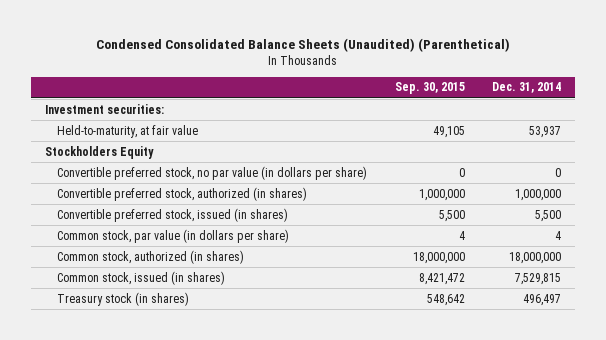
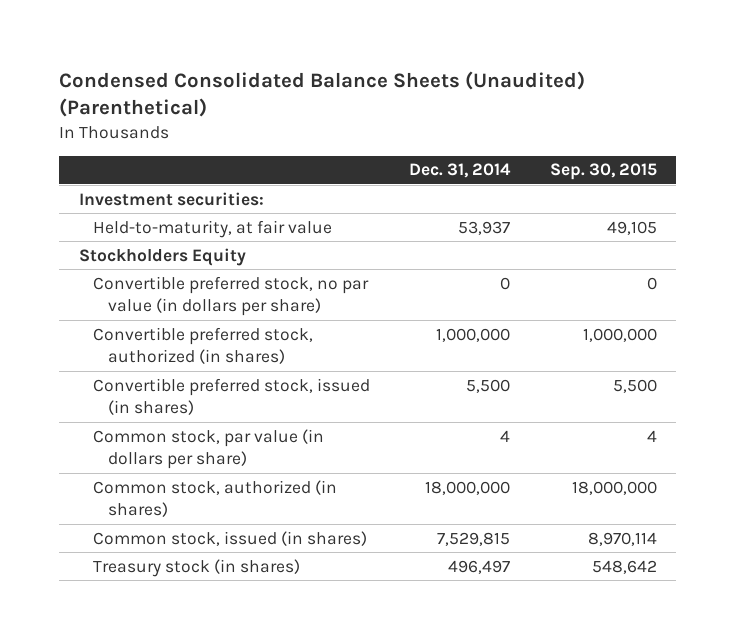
[418,272,465,285] 8,421,472 -> [587,531,657,546] 8,970,114

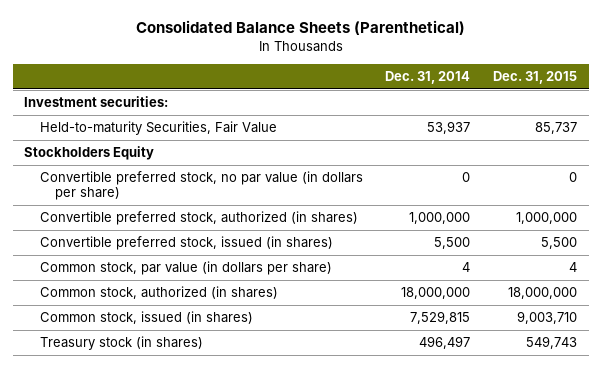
[59,70,586,118] Condensed Consolidated Balance Sheets (Unaudited) (Parenthetical) -> [135,19,465,35] Consolidated Balance Sheets (Parenthetical)
[549,163,657,181] Sep. 30, 2015 -> none
none -> [493,71,578,85] Dec. 31, 2015
[93,219,333,238] Held-to-maturity, at fair value -> [39,121,277,136] Held-to-maturity Securities, Fair Value

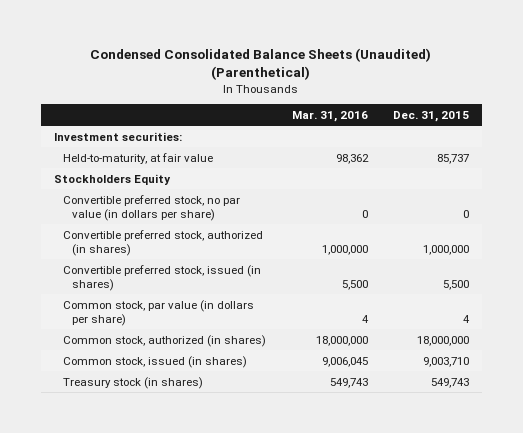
[135,19,465,35] Consolidated Balance Sheets (Parenthetical) -> [90,47,432,81] Condensed Consolidated Balance Sheets (Unaudited) (Parenthetical)
[385,71,471,85] Dec. 31, 2014 -> none
none -> [291,111,368,123] Mar. 31, 2016
[39,121,277,136] Held-to-maturity Securities, Fair Value -> [62,152,213,164] Held-to-maturity, at fair value

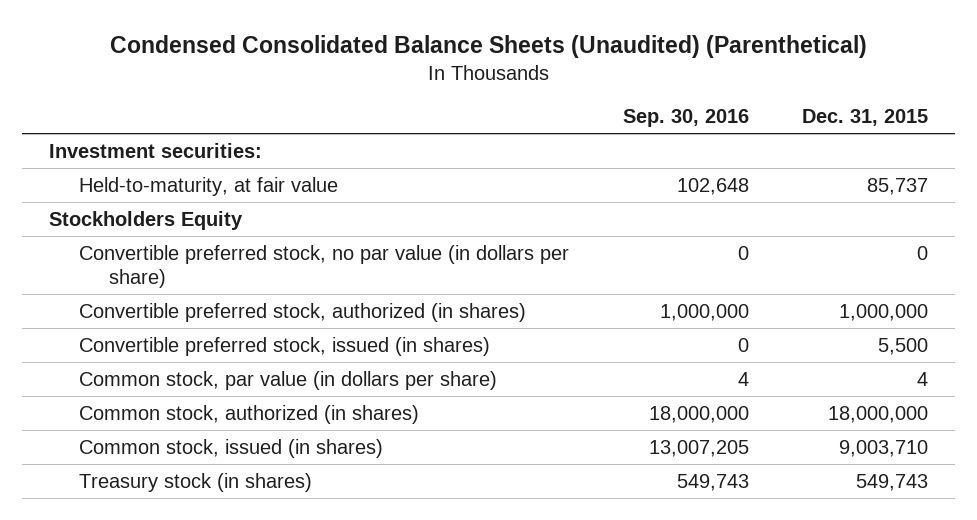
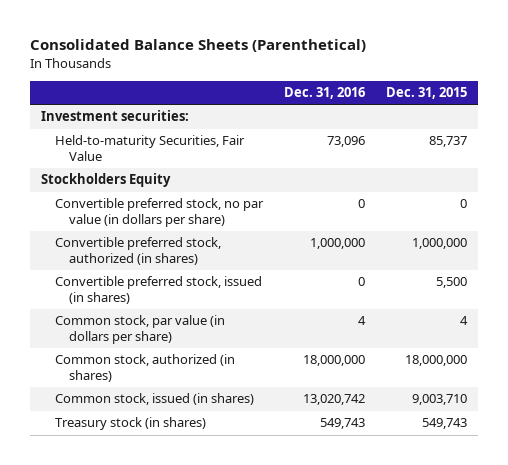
[109,34,867,58] Condensed Consolidated Balance Sheets (Unaudited) (Parenthetical) -> [30,39,367,53] Consolidated Balance Sheets (Parenthetical)
[622,109,749,128] Sep. 30, 2016 -> none
none -> [284,87,366,100] Dec. 31, 2016
[78,176,338,196] Held-to-maturity, at fair value -> [54,135,245,162] Held-to-maturity Securities, Fair Value

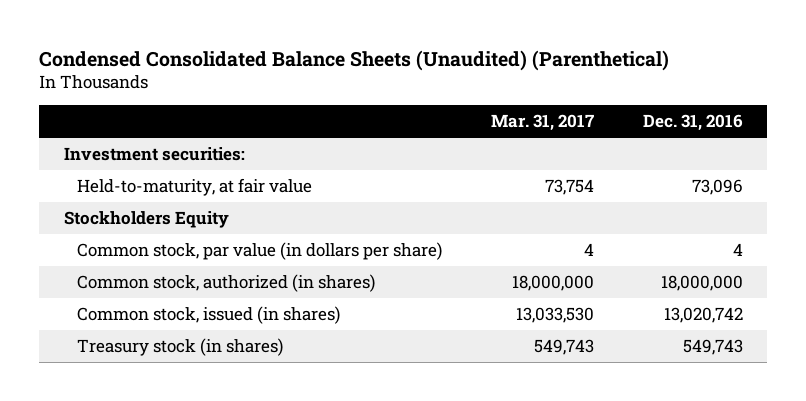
[30,39,367,53] Consolidated Balance Sheets (Parenthetical) -> [39,49,670,71] Condensed Consolidated Balance Sheets (Unaudited) (Parenthetical)
[386,87,468,100] Dec. 31, 2015 -> none
none -> [490,114,594,132] Mar. 31, 2017
[54,135,245,162] Held-to-maturity Securities, Fair Value -> [76,178,312,197] Held-to-maturity, at fair value
[54,198,264,228] Convertible preferred stock, no par value (in dollars per share) -> none
[54,237,221,266] Convertible preferred stock, authorized (in shares) -> none
[54,276,262,305] Convertible preferred stock, issued (in shares) -> none

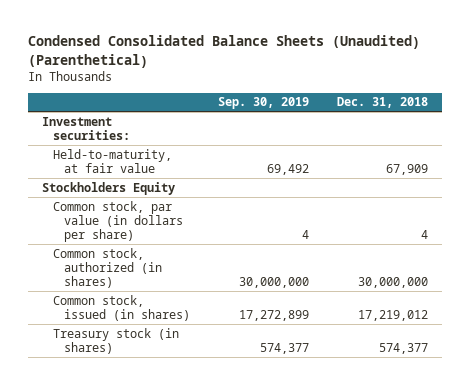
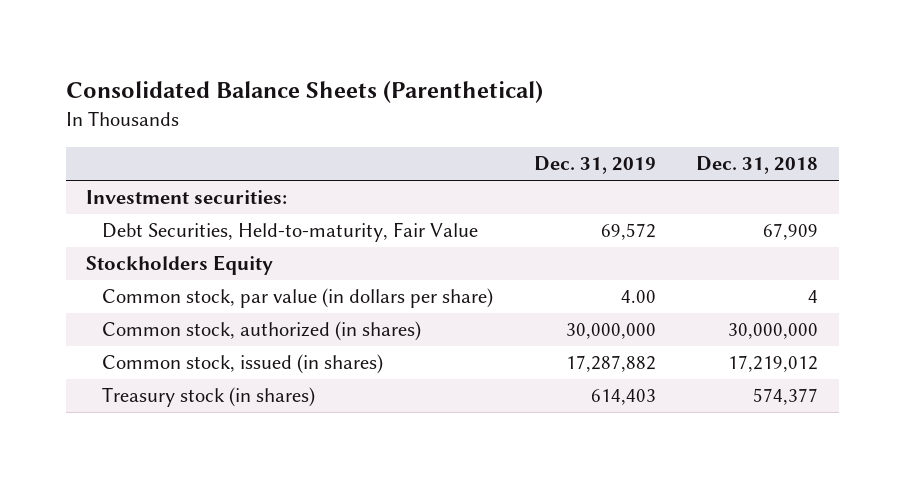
[27,35,420,68] Condensed Consolidated Balance Sheets (Unaudited) (Parenthetical) -> [65,80,543,103] Consolidated Balance Sheets (Parenthetical)
[218,97,310,110] Sep. 30, 2019 -> none
none -> [533,156,656,175] Dec. 31, 2019
[52,148,172,173] Held-to-maturity, at fair value -> [102,222,479,243] Debt Securities, Held-to-maturity, Fair Value

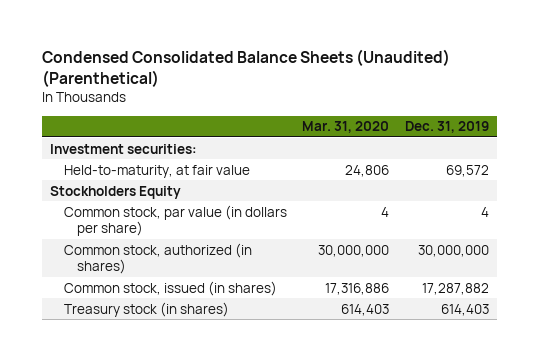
[65,80,543,103] Consolidated Balance Sheets (Parenthetical) -> [42,48,451,87] Condensed Consolidated Balance Sheets (Unaudited) (Parenthetical)
[696,156,819,175] Dec. 31, 2018 -> none
none -> [302,121,390,134] Mar. 31, 2020
[102,222,479,243] Debt Securities, Held-to-maturity, Fair Value -> [63,164,250,178] Held-to-maturity, at fair value
[620,290,656,304] 4.00 -> [481,206,490,217] 4

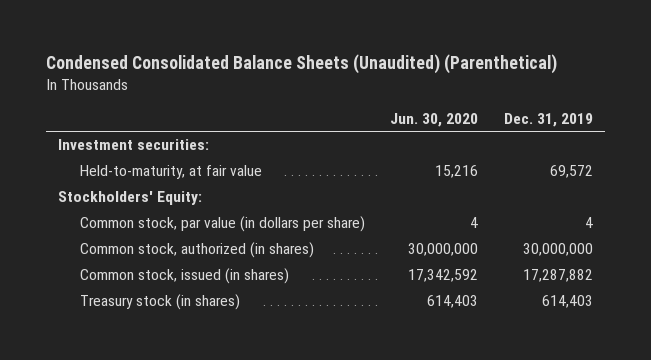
[302,121,390,134] Mar. 31, 2020 -> none
none -> [390,112,479,127] Jun. 30, 2020
[49,185,181,199] Stockholders Equity -> [58,191,203,206] Stockholders' Equity:

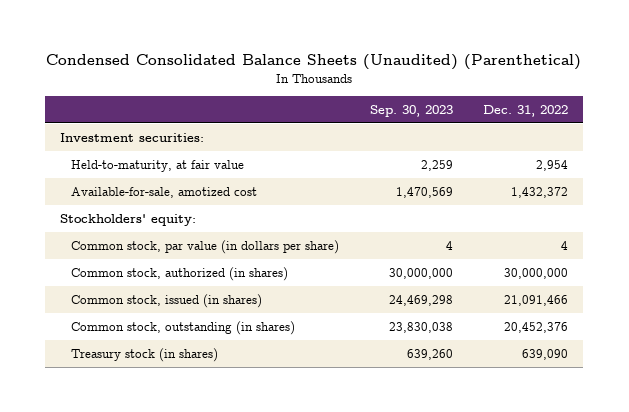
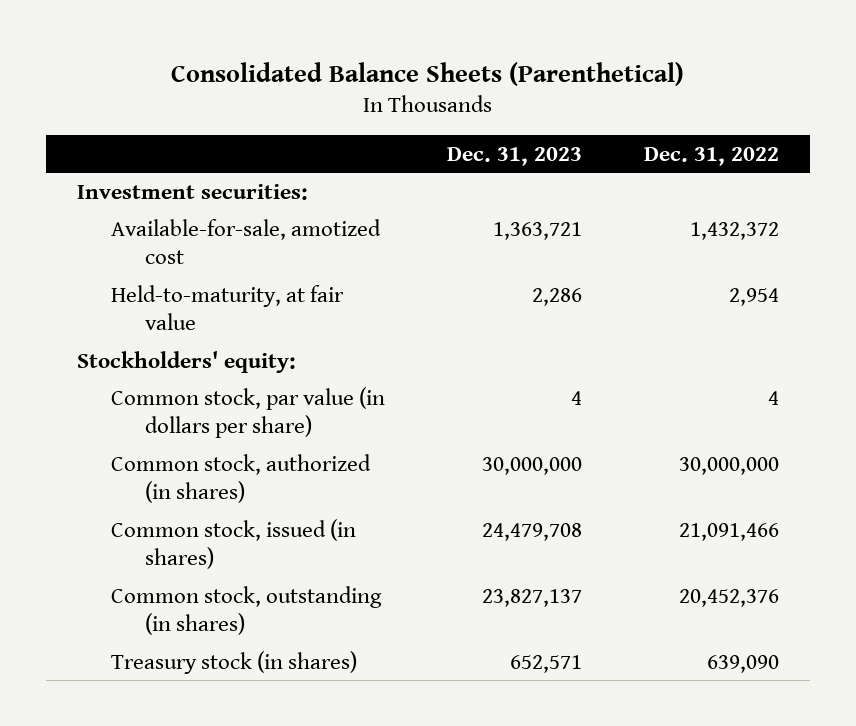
[46,54,582,71] Condensed Consolidated Balance Sheets (Unaudited) (Parenthetical) -> [171,61,685,86] Consolidated Balance Sheets (Parenthetical)
[369,104,453,117] Sep. 30, 2023 -> none
none -> [446,146,582,166] Dec. 31, 2023
[70,159,244,172] Held-to-maturity, at fair value -> [111,284,345,331] Held-to-maturity, at fair value

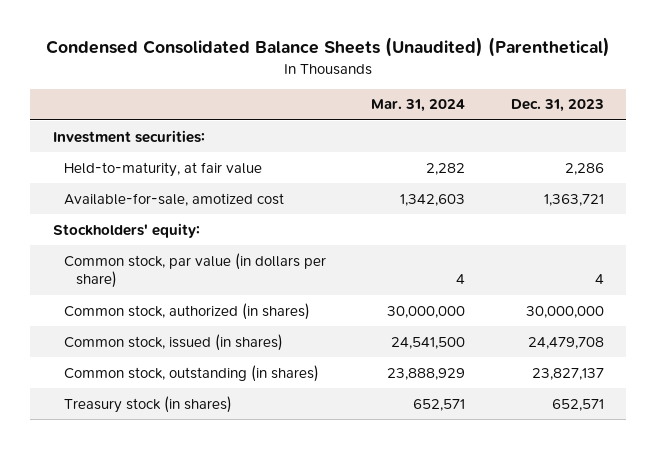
[171,61,685,86] Consolidated Balance Sheets (Parenthetical) -> [46,37,611,58] Condensed Consolidated Balance Sheets (Unaudited) (Parenthetical)
[643,146,779,166] Dec. 31, 2022 -> none
none -> [371,99,466,113] Mar. 31, 2024
[111,218,382,265] Available-for-sale, amotized cost -> [64,192,285,206] Available-for-sale, amotized cost

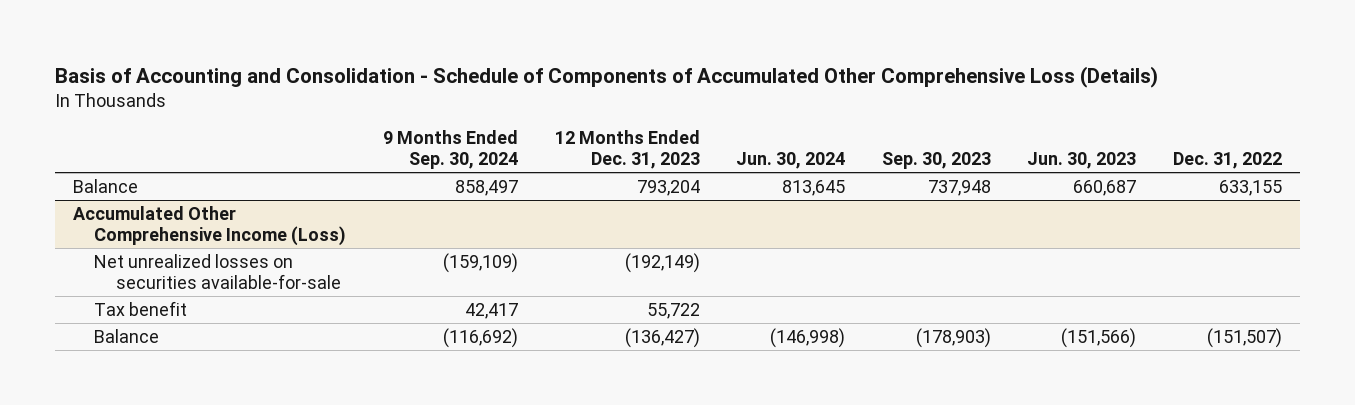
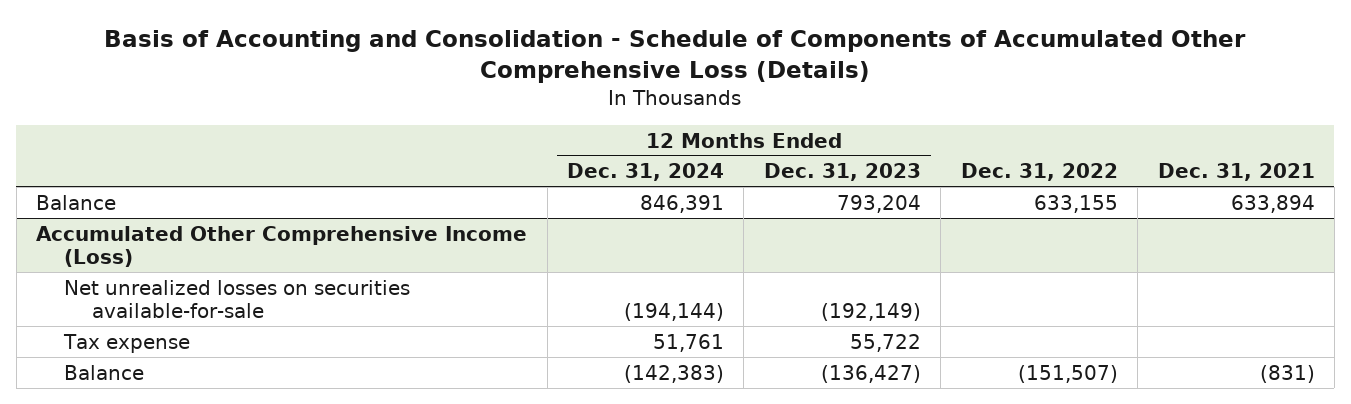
[382,130,518,170] 9 Months Ended Sep. 30, 2024 -> none
[736,152,846,170] Jun. 30, 2024 -> none
[881,152,991,170] Sep. 30, 2023 -> none
[1027,152,1137,170] Jun. 30, 2023 -> none
none -> [566,163,724,182] Dec. 31, 2024
none -> [1157,163,1315,182] Dec. 31, 2021
[94,300,188,316] Tax benefit -> [63,333,191,353] Tax expense

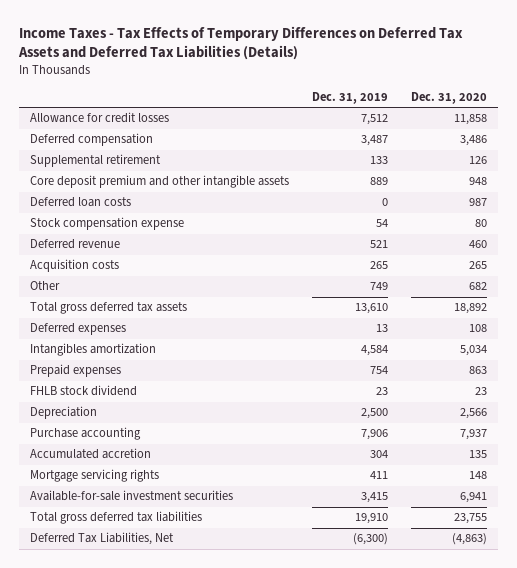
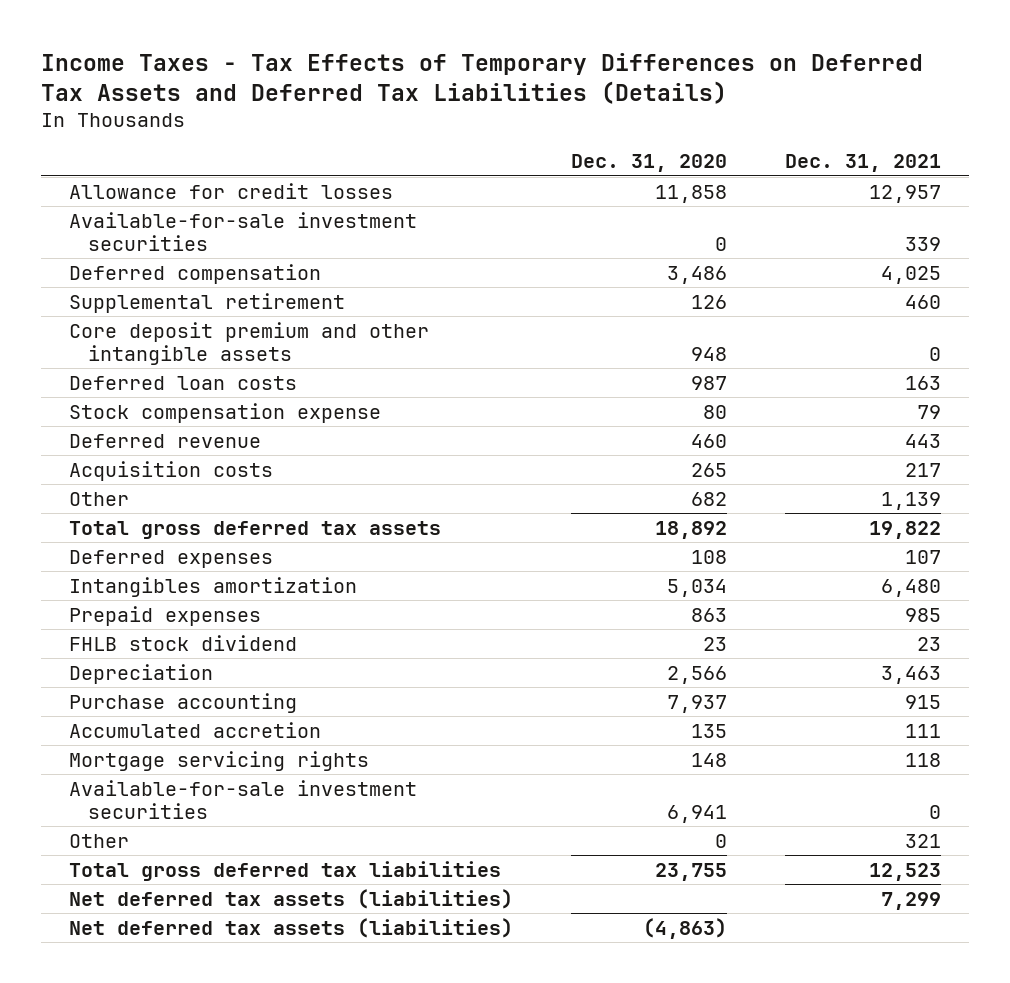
[311,91,388,104] Dec. 31, 2019 -> none
none -> [784,154,941,173] Dec. 31, 2021
none -> [69,211,418,251] Available-for-sale investment securities
none -> [69,833,130,848] Other
none -> [69,888,514,909] Net deferred tax assets (liabilities)
[29,532,174,546] Deferred Tax Liabilities, Net -> [69,917,514,938] Net deferred tax assets (liabilities)

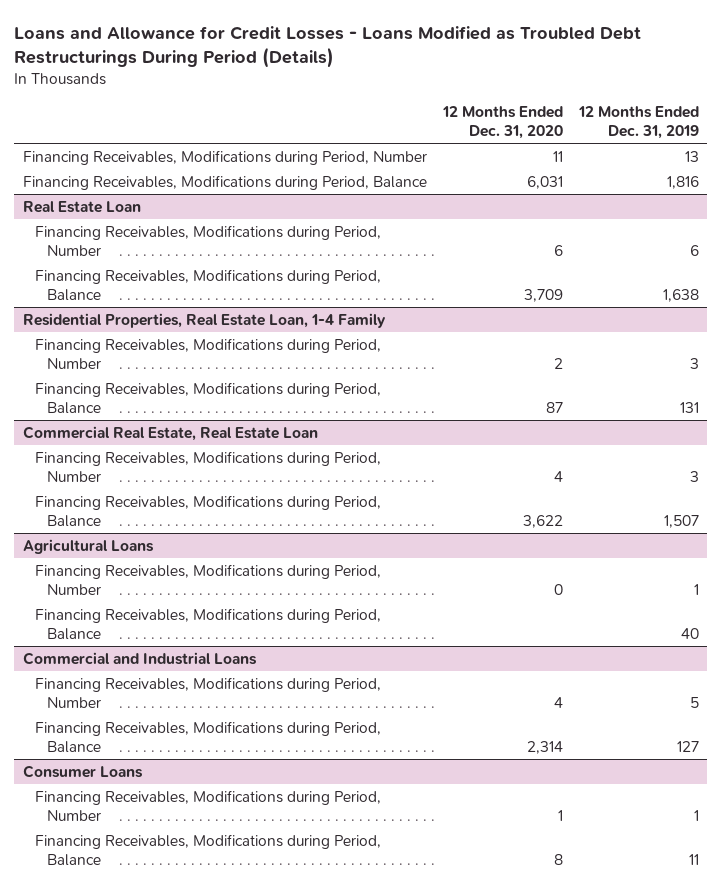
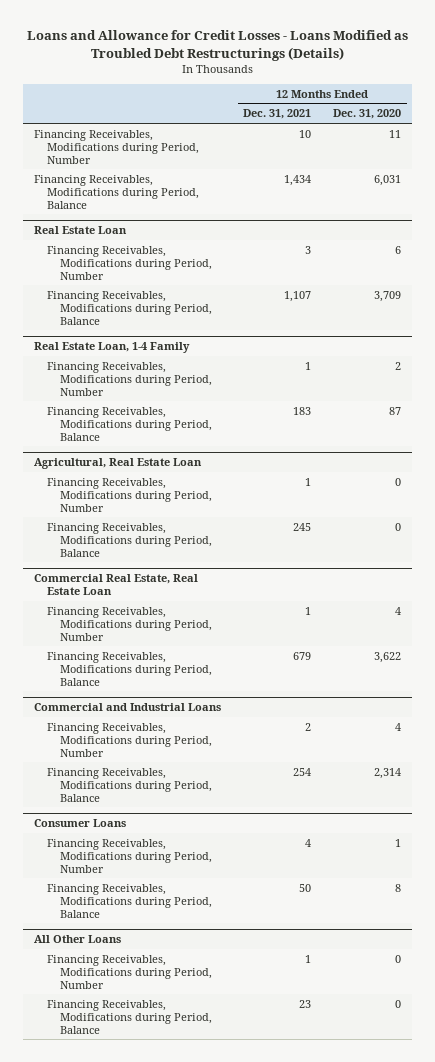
[14,25,642,68] Loans and Allowance for Credit Losses - Loans Modified as Troubled Debt Restructurings During Period (Details) -> [26,30,408,61] Loans and Allowance for Credit Losses - Loans Modified as Troubled Debt Restructurings (Details)
[578,105,700,140] 12 Months Ended Dec. 31, 2019 -> none
none -> [243,109,312,120] Dec. 31, 2021
[22,312,386,328] Residential Properties, Real Estate Loan, 1-4 Family -> [34,342,191,354] Real Estate Loan, 1-4 Family
none -> [34,458,203,470] Agricultural, Real Estate Loan
none -> [46,477,212,512] Financing Receivables, Modifications during Period, Number
none -> [46,522,212,557] Financing Receivables, Modifications during Period, Balance
[22,538,154,554] Agricultural Loans -> none
[34,563,381,596] Financing Receivables, Modifications during Period, Number -> none
[34,607,381,641] Financing Receivables, Modifications during Period, Balance -> none
none -> [34,935,122,944] All Other Loans
none -> [46,954,212,989] Financing Receivables, Modifications during Period, Number
none -> [46,999,212,1034] Financing Receivables, Modifications during Period, Balance

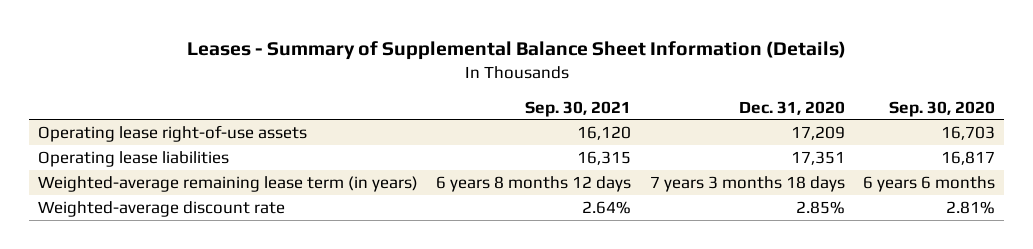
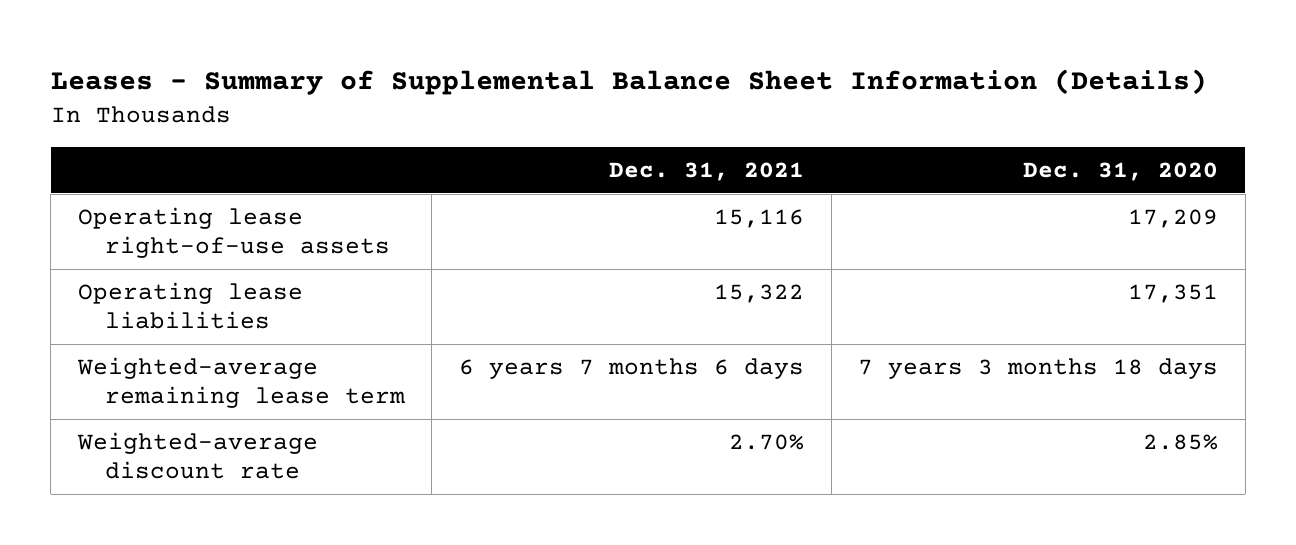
[525,100,632,117] Sep. 30, 2021 -> none
[888,100,995,117] Sep. 30, 2020 -> none
none -> [609,162,805,182] Dec. 31, 2021
[38,175,419,192] Weighted-average remaining lease term (in years) -> [76,356,405,409] Weighted-average remaining lease term

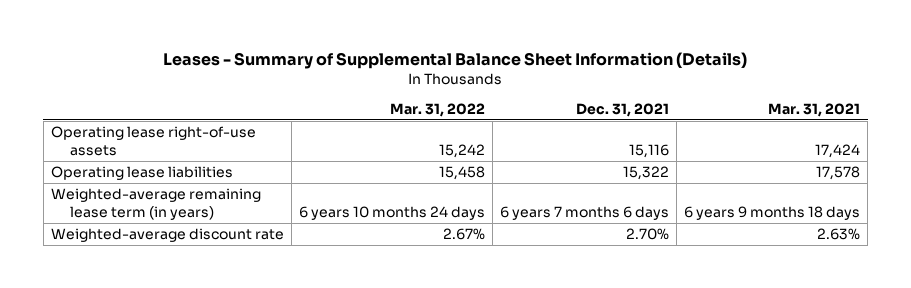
[1023,162,1219,182] Dec. 31, 2020 -> none
none -> [389,102,485,117] Mar. 31, 2022
none -> [768,102,861,117] Mar. 31, 2021
[76,356,405,409] Weighted-average remaining lease term -> [50,188,261,220] Weighted-average remaining lease term (in years)

